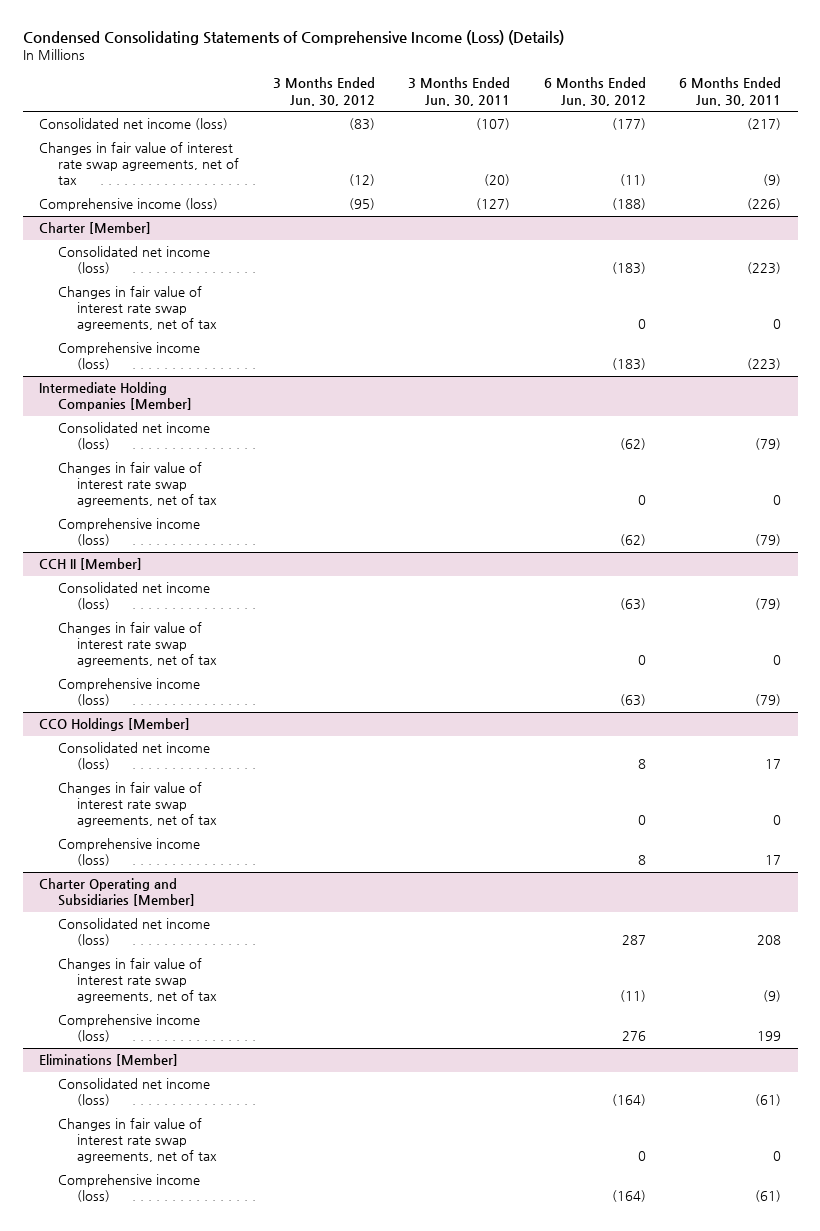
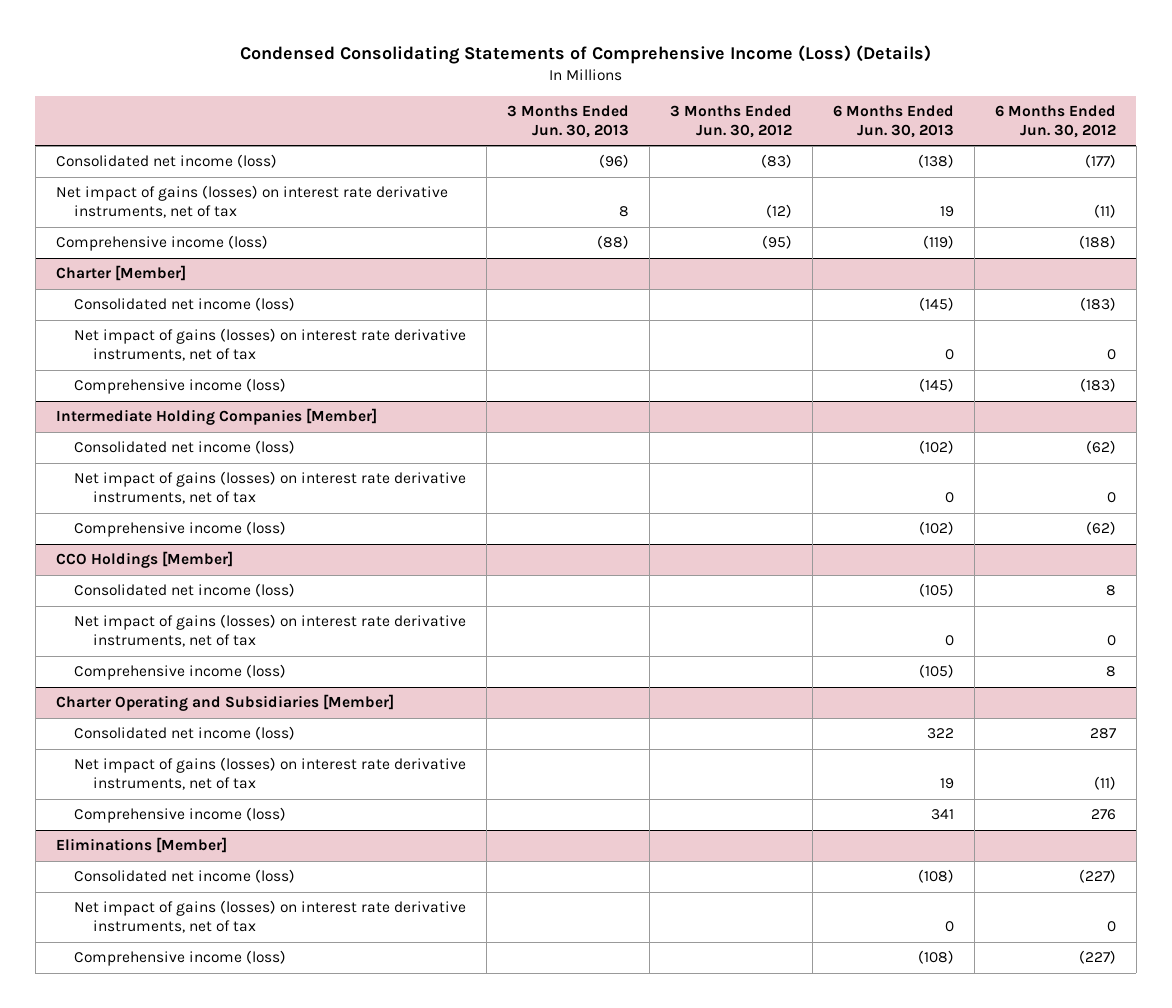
[408,77,511,106] 3 Months Ended Jun. 30, 2011 -> none
[679,77,782,106] 6 Months Ended Jun. 30, 2011 -> none
none -> [507,105,630,138] 3 Months Ended Jun. 30, 2013
none -> [832,105,954,138] 6 Months Ended Jun. 30, 2013
[39,142,240,186] Changes in fair value of interest rate swap agreements, net of tax -> [55,185,448,219] Net impact of gains (losses) on interest rate derivative instruments, net of tax
[58,286,218,332] Changes in fair value of interest rate swap agreements, net of tax -> none
none -> [74,328,467,362] Net impact of gains (losses) on interest rate derivative instruments, net of tax
[58,462,218,508] Changes in fair value of interest rate swap agreements, net of tax -> none
none -> [74,471,467,505] Net impact of gains (losses) on interest rate derivative instruments, net of tax
[39,558,143,571] CCH II [Member] -> none
[58,582,211,611] Consolidated net income (loss) -> none
[58,622,218,668] Changes in fair value of interest rate swap agreements, net of tax -> none
[58,678,201,707] Comprehensive income (loss) -> none
[58,782,218,828] Changes in fair value of interest rate swap agreements, net of tax -> none
none -> [74,614,467,648] Net impact of gains (losses) on interest rate derivative instruments, net of tax
[58,958,218,1004] Changes in fair value of interest rate swap agreements, net of tax -> none
none -> [74,757,467,791] Net impact of gains (losses) on interest rate derivative instruments, net of tax
[58,1118,218,1164] Changes in fair value of interest rate swap agreements, net of tax -> none
[611,1094,646,1107] (164) -> [1078,869,1116,884] (227)
none -> [74,900,467,934] Net impact of gains (losses) on interest rate derivative instruments, net of tax
[611,1190,646,1203] (164) -> [1078,950,1116,965] (227)

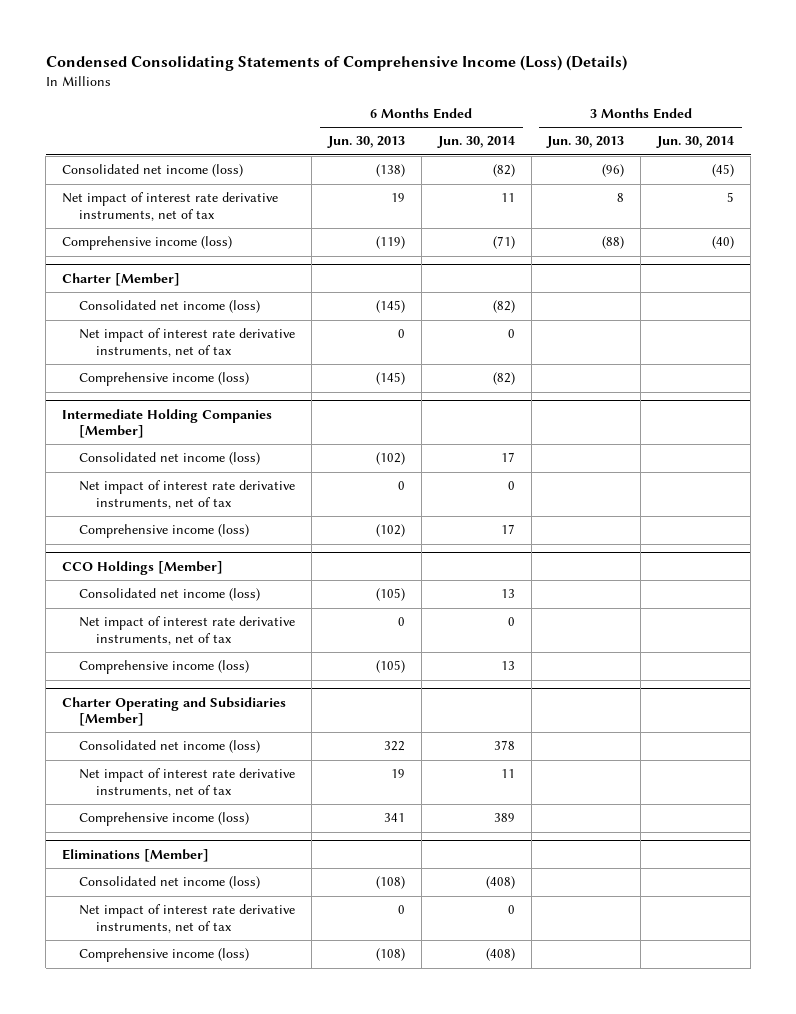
[670,105,793,138] 3 Months Ended Jun. 30, 2012 -> none
[994,105,1116,138] 6 Months Ended Jun. 30, 2012 -> none
none -> [436,136,515,149] Jun. 30, 2014
none -> [656,136,735,149] Jun. 30, 2014
[55,185,448,219] Net impact of gains (losses) on interest rate derivative instruments, net of tax -> [62,192,279,221] Net impact of interest rate derivative instruments, net of tax
[74,328,467,362] Net impact of gains (losses) on interest rate derivative instruments, net of tax -> [79,328,296,357] Net impact of interest rate derivative instruments, net of tax
[74,471,467,505] Net impact of gains (losses) on interest rate derivative instruments, net of tax -> [79,480,296,509] Net impact of interest rate derivative instruments, net of tax
[74,614,467,648] Net impact of gains (losses) on interest rate derivative instruments, net of tax -> [79,616,296,645] Net impact of interest rate derivative instruments, net of tax
[74,757,467,791] Net impact of gains (losses) on interest rate derivative instruments, net of tax -> [79,768,296,797] Net impact of interest rate derivative instruments, net of tax
[74,900,467,934] Net impact of gains (losses) on interest rate derivative instruments, net of tax -> [79,904,296,933] Net impact of interest rate derivative instruments, net of tax

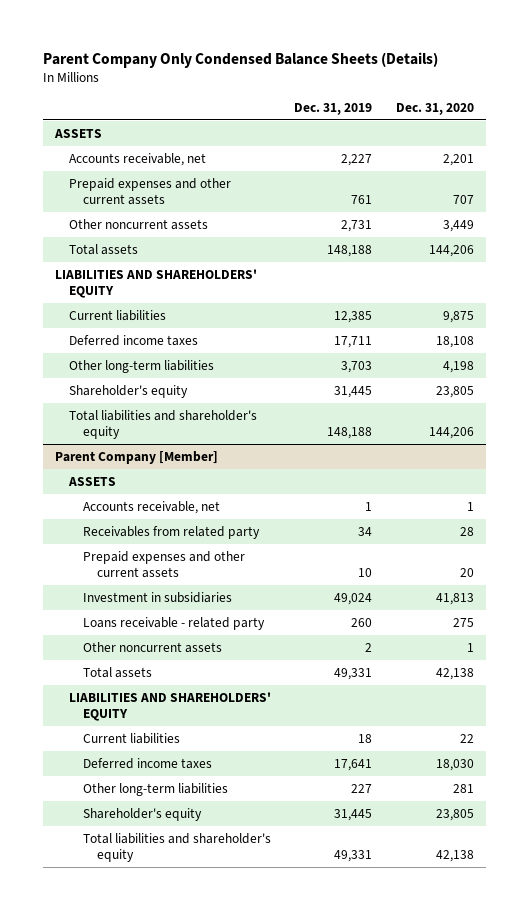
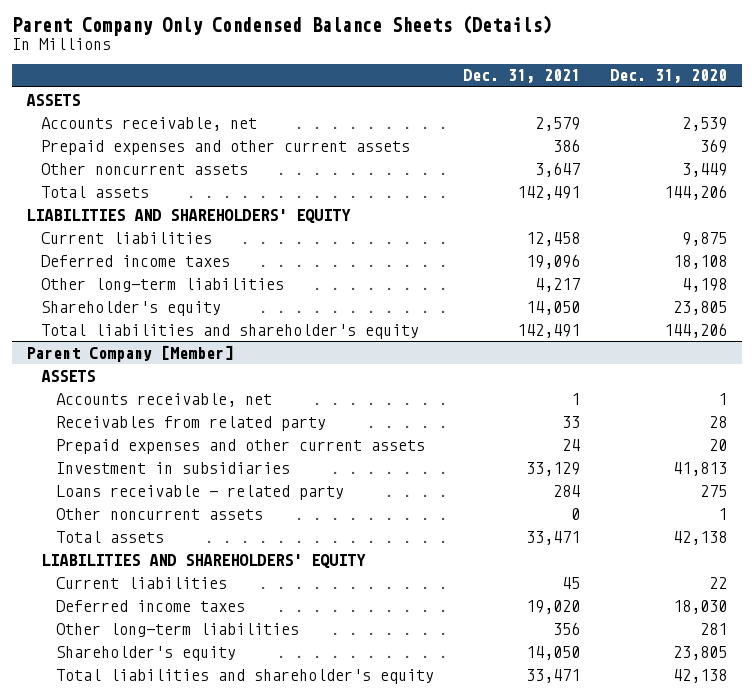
[294,102,373,115] Dec. 31, 2019 -> none
none -> [463,69,581,84] Dec. 31, 2021
[443,153,475,166] 2,201 -> [681,116,727,131] 2,539
[453,194,475,204] 707 -> [699,138,727,153] 369

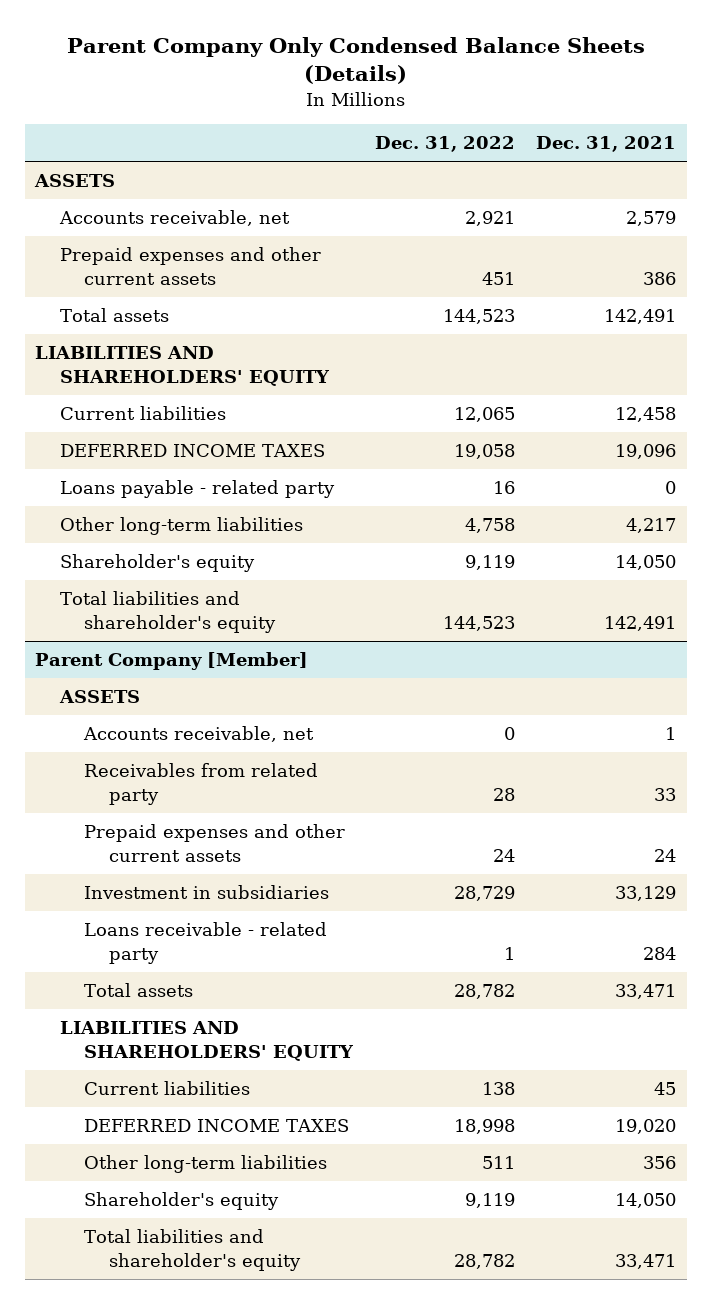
[609,69,727,84] Dec. 31, 2020 -> none
none -> [374,136,515,153] Dec. 31, 2022
[41,162,249,175] Other noncurrent assets -> none
[41,254,231,267] Deferred income taxes -> [59,444,325,458] DEFERRED INCOME TAXES
none -> [59,480,335,499] Loans payable - related party
[55,507,263,520] Other noncurrent assets -> none
[55,599,245,612] Deferred income taxes -> [84,1119,350,1133] DEFERRED INCOME TAXES

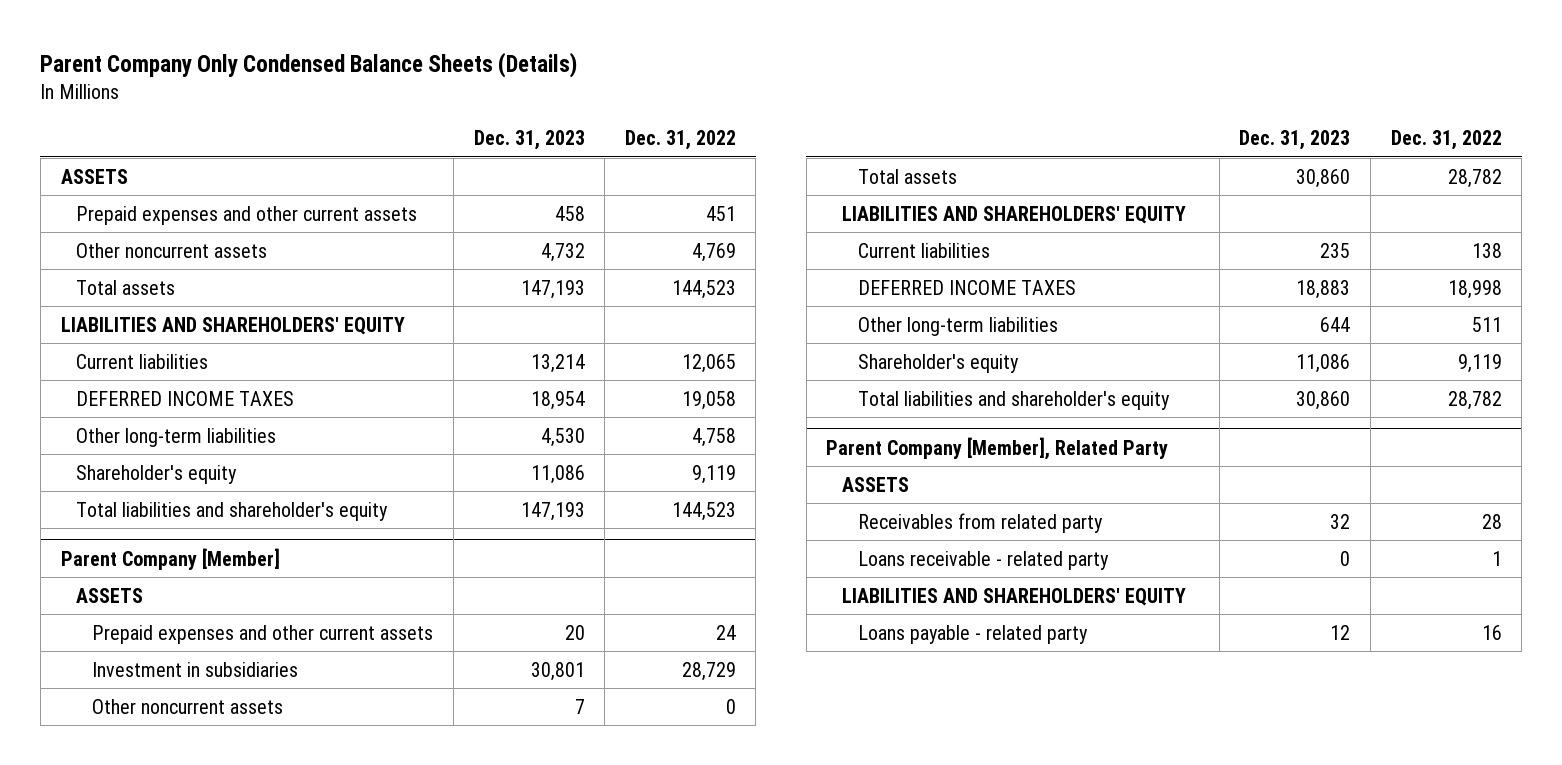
[536,136,677,153] Dec. 31, 2021 -> none
none -> [473,129,585,150] Dec. 31, 2023
[58,210,290,227] Accounts receivable, net -> none
none -> [76,242,268,258] Other noncurrent assets
[59,480,335,499] Loans payable - related party -> none
[83,726,315,743] Accounts receivable, net -> none
[84,763,319,806] Receivables from related party -> none
[84,922,328,965] Loans receivable - related party -> none
none -> [92,698,284,714] Other noncurrent assets
none -> [826,436,1169,460] Parent Company [Member], Related Party
none -> [842,476,910,492] ASSETS
none -> [858,512,1104,533] Receivables from related party
none -> [858,550,1110,570] Loans receivable - related party
none -> [842,587,1187,606] LIABILITIES AND SHAREHOLDERS' EQUITY
none -> [858,624,1089,644] Loans payable - related party

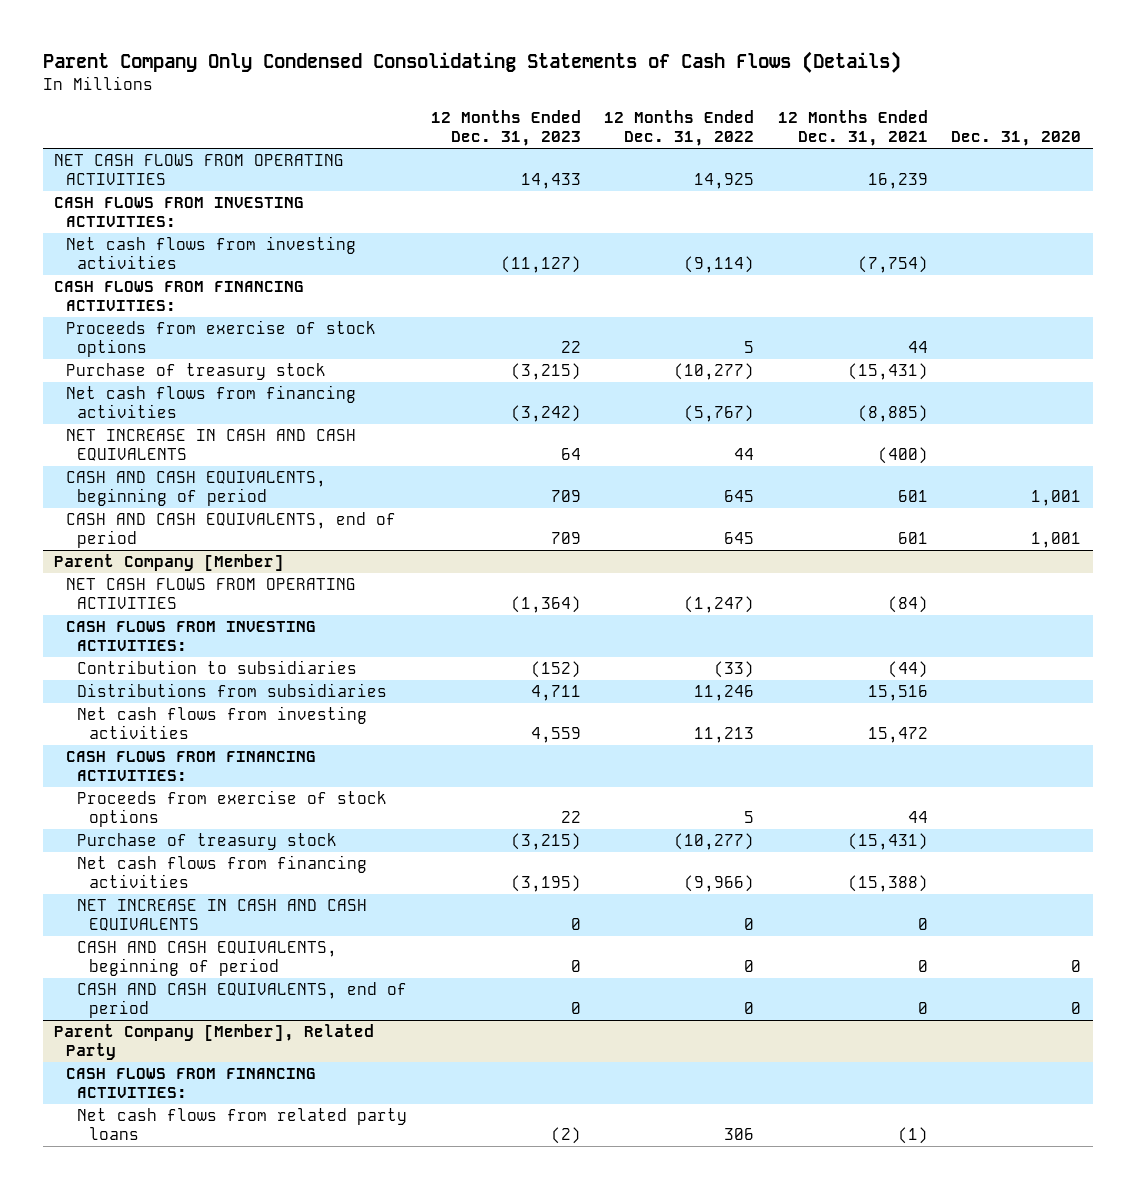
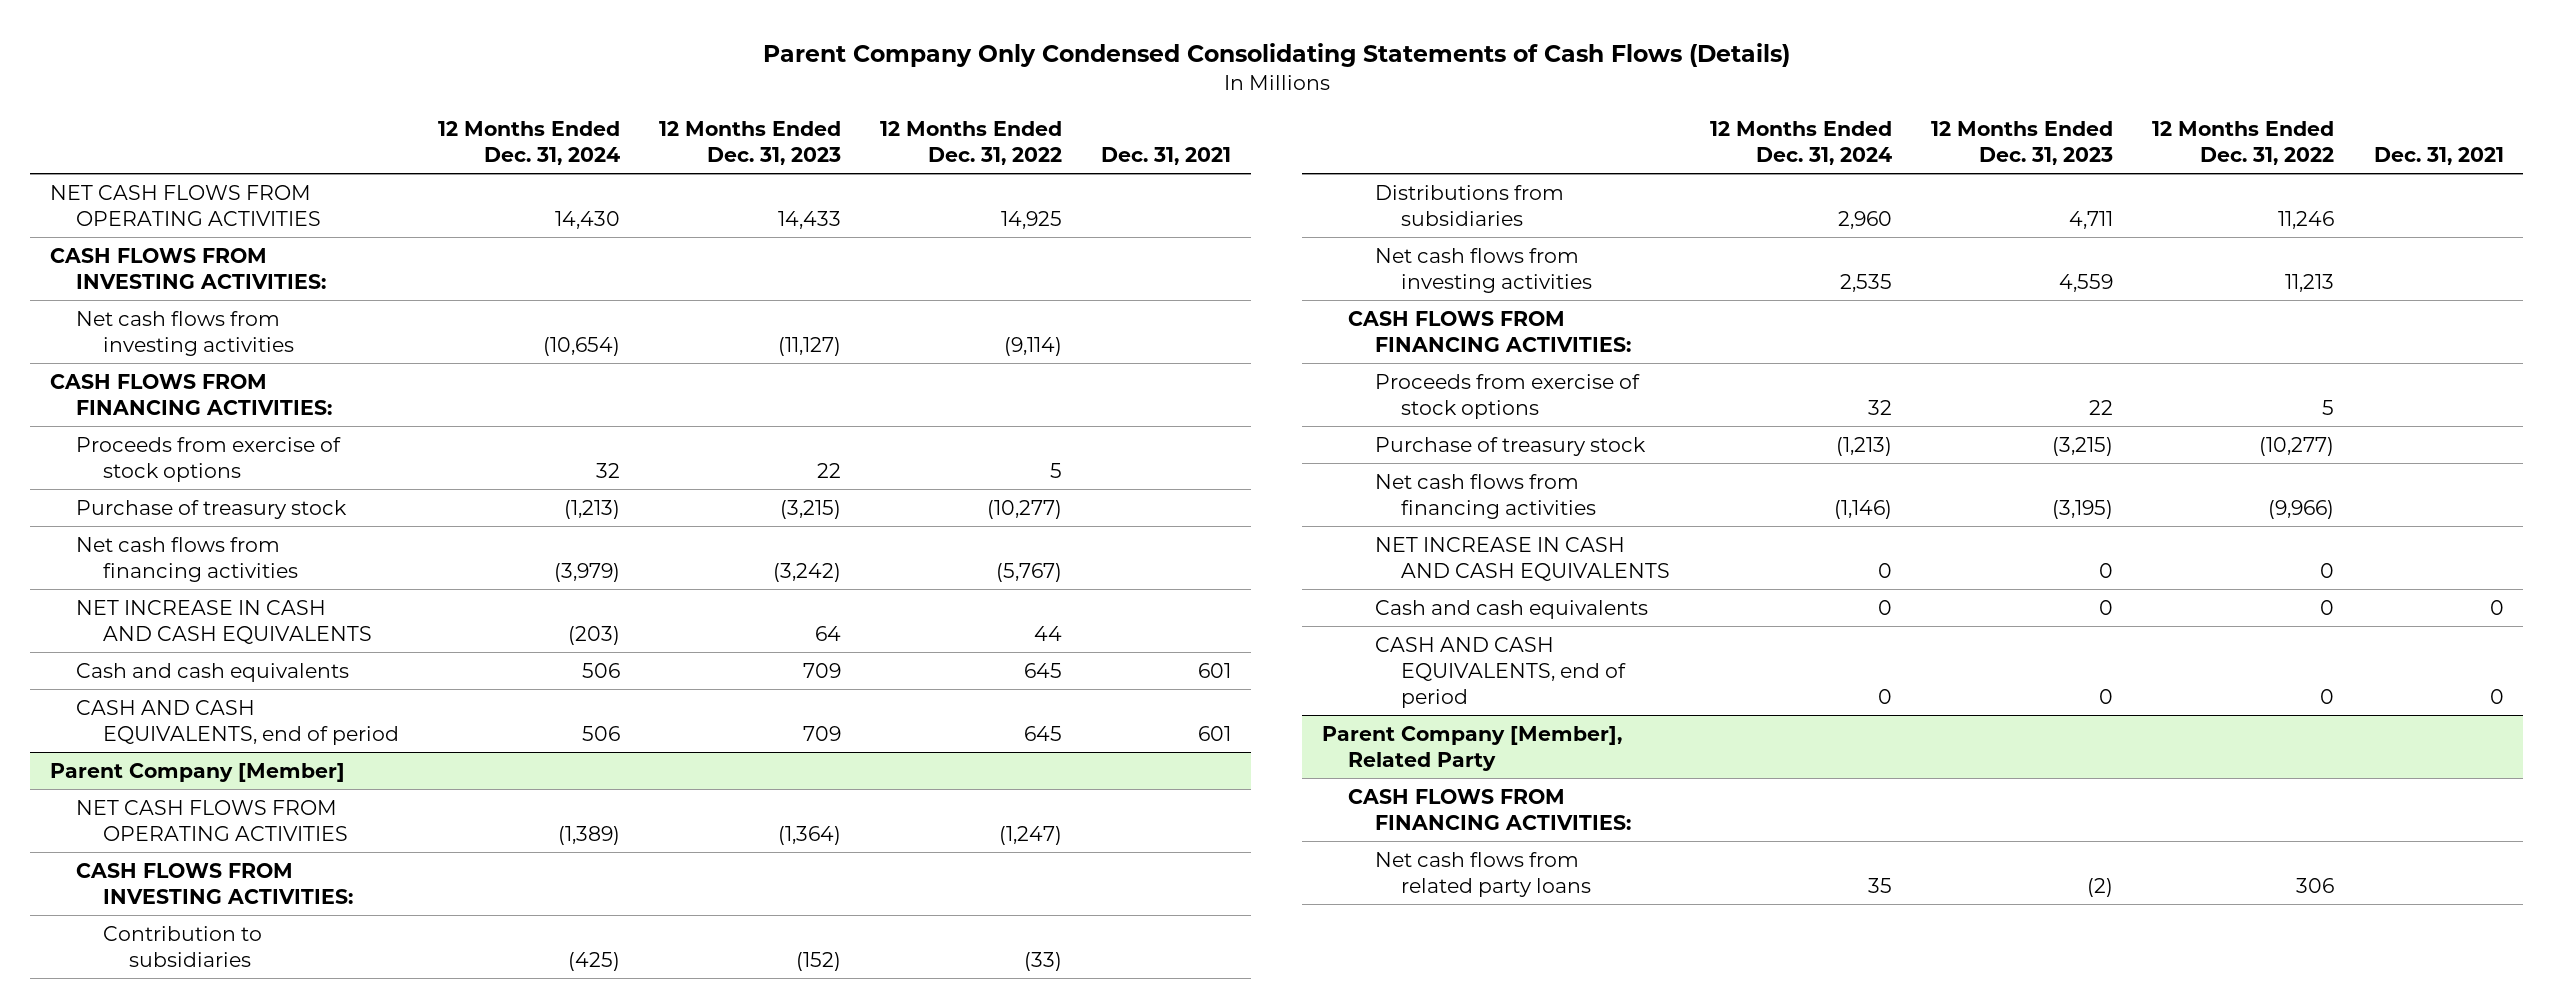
[777,110,928,147] 12 Months Ended Dec. 31, 2021 -> none
[951,131,1082,147] Dec. 31, 2020 -> none
none -> [437,120,620,165] 12 Months Ended Dec. 31, 2024
none -> [1101,146,1232,165] Dec. 31, 2021
[65,471,326,507] CASH AND CASH EQUIVALENTS, beginning of period -> [76,662,350,682] Cash and cash equivalents
[77,941,338,977] CASH AND CASH EQUIVALENTS, beginning of period -> [1374,599,1648,619] Cash and cash equivalents

